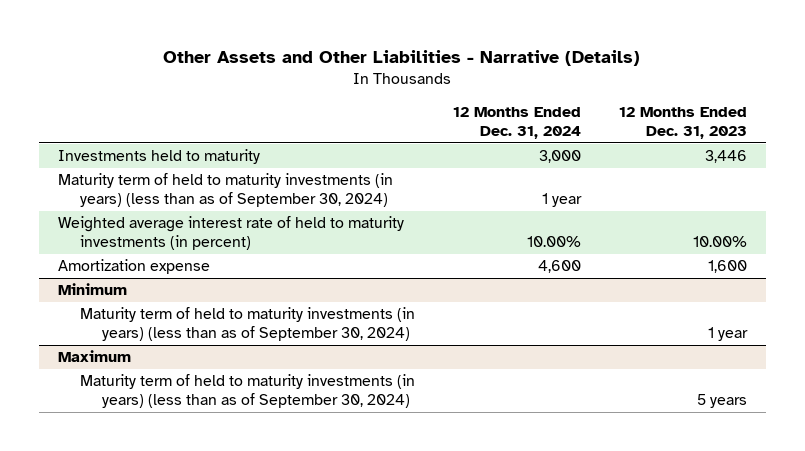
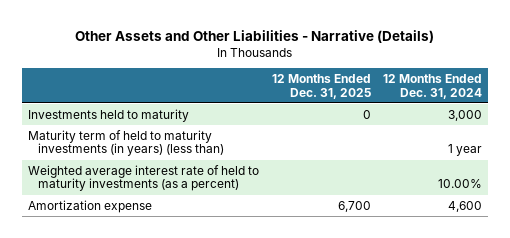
[619,107,748,140] 12 Months Ended Dec. 31, 2023 -> none
none -> [271,74,371,99] 12 Months Ended Dec. 31, 2025
[57,173,393,208] Maturity term of held to maturity investments (in years) (less than as of September 30, 2024) -> [28,129,225,157] Maturity term of held to maturity investments (in years) (less than)
[57,216,404,251] Weighted average interest rate of held to maturity investments (in percent) -> [28,164,260,192] Weighted average interest rate of held to maturity investments (as a percent)
[57,283,127,296] Minimum -> none
[80,307,416,342] Maturity term of held to maturity investments (in years) (less than as of September 30, 2024) -> none
[57,350,131,363] Maximum -> none
[80,374,416,409] Maturity term of held to maturity investments (in years) (less than as of September 30, 2024) -> none

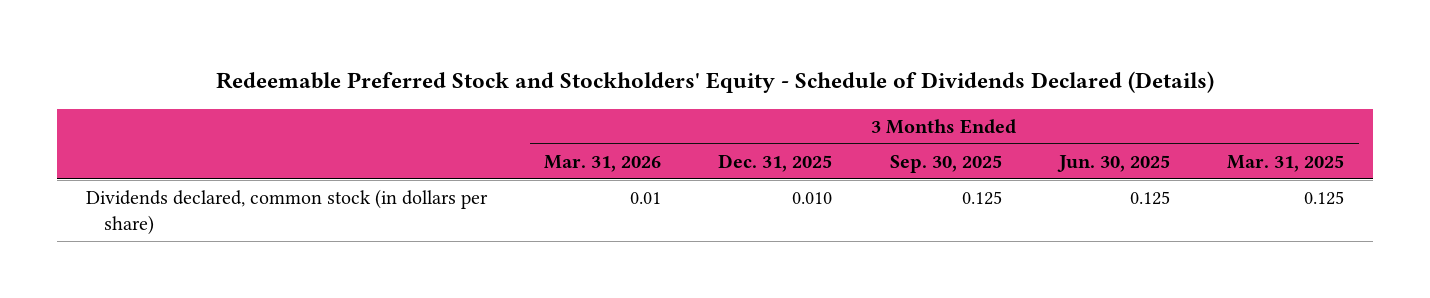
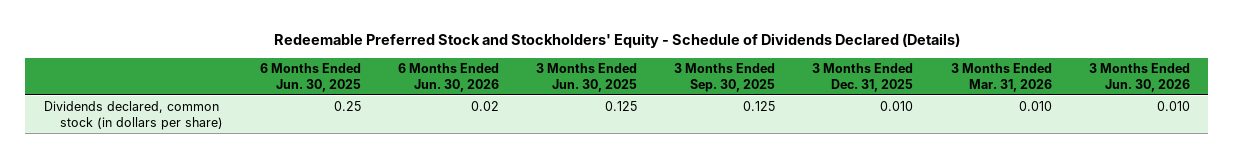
[1227,154,1345,172] Mar. 31, 2025 -> none
none -> [259,62,361,92] 6 Months Ended Jun. 30, 2025
none -> [397,62,499,92] 6 Months Ended Jun. 30, 2026
none -> [1088,62,1190,92] 3 Months Ended Jun. 30, 2026
[630,192,662,205] 0.01 -> [1018,100,1052,111] 0.010

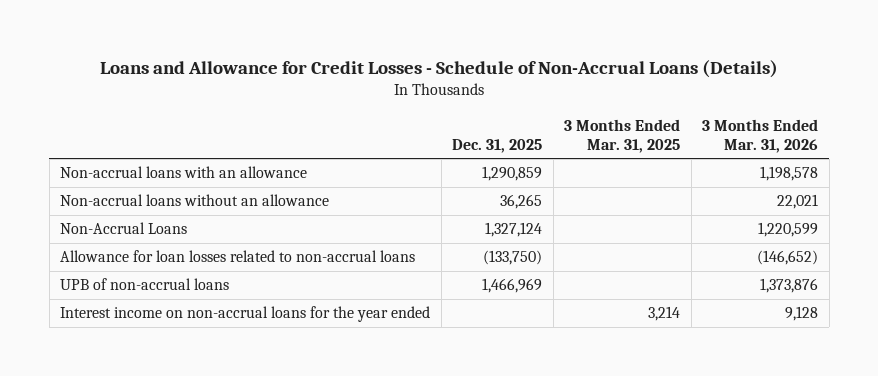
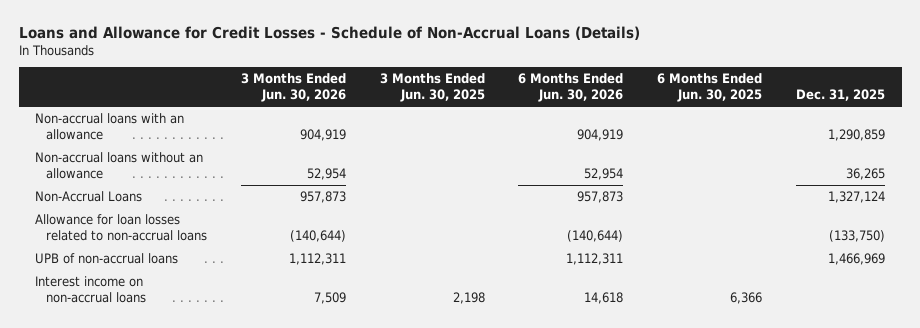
[564,118,681,153] 3 Months Ended Mar. 31, 2025 -> none
[702,118,819,153] 3 Months Ended Mar. 31, 2026 -> none
none -> [240,73,346,103] 3 Months Ended Jun. 30, 2026
none -> [379,73,485,103] 3 Months Ended Jun. 30, 2025
none -> [518,73,624,103] 6 Months Ended Jun. 30, 2026
none -> [657,73,763,103] 6 Months Ended Jun. 30, 2025
[60,306,431,323] Interest income on non-accrual loans for the year ended -> [35,276,147,303] Interest income on non-accrual loans

